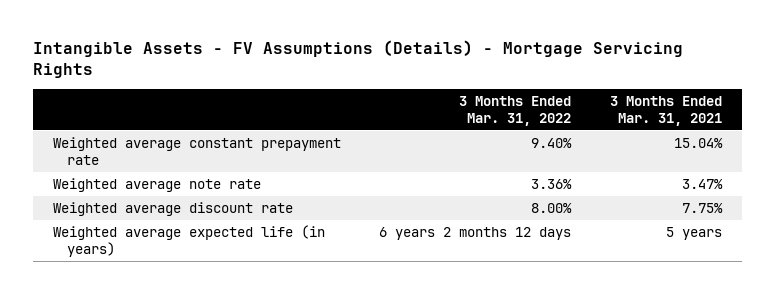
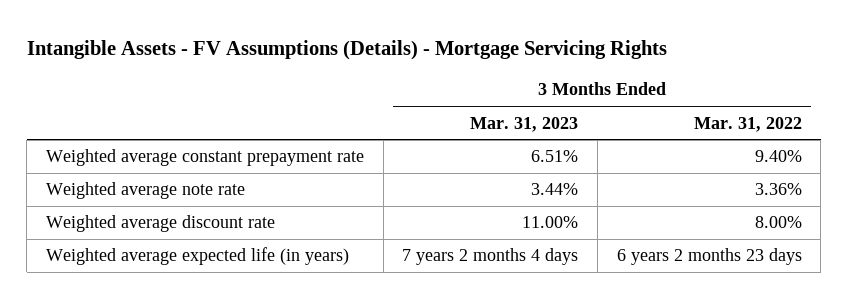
[610,95,723,126] 3 Months Ended Mar. 31, 2021 -> none
none -> [470,116,579,132] Mar. 31, 2023
[379,227,572,241] 6 years 2 months 12 days -> [616,248,802,266] 6 years 2 months 23 days

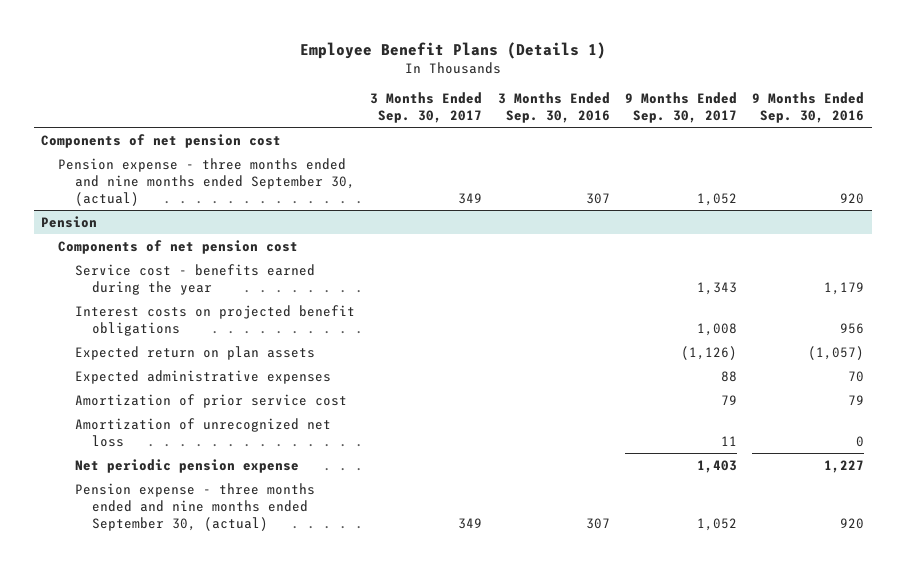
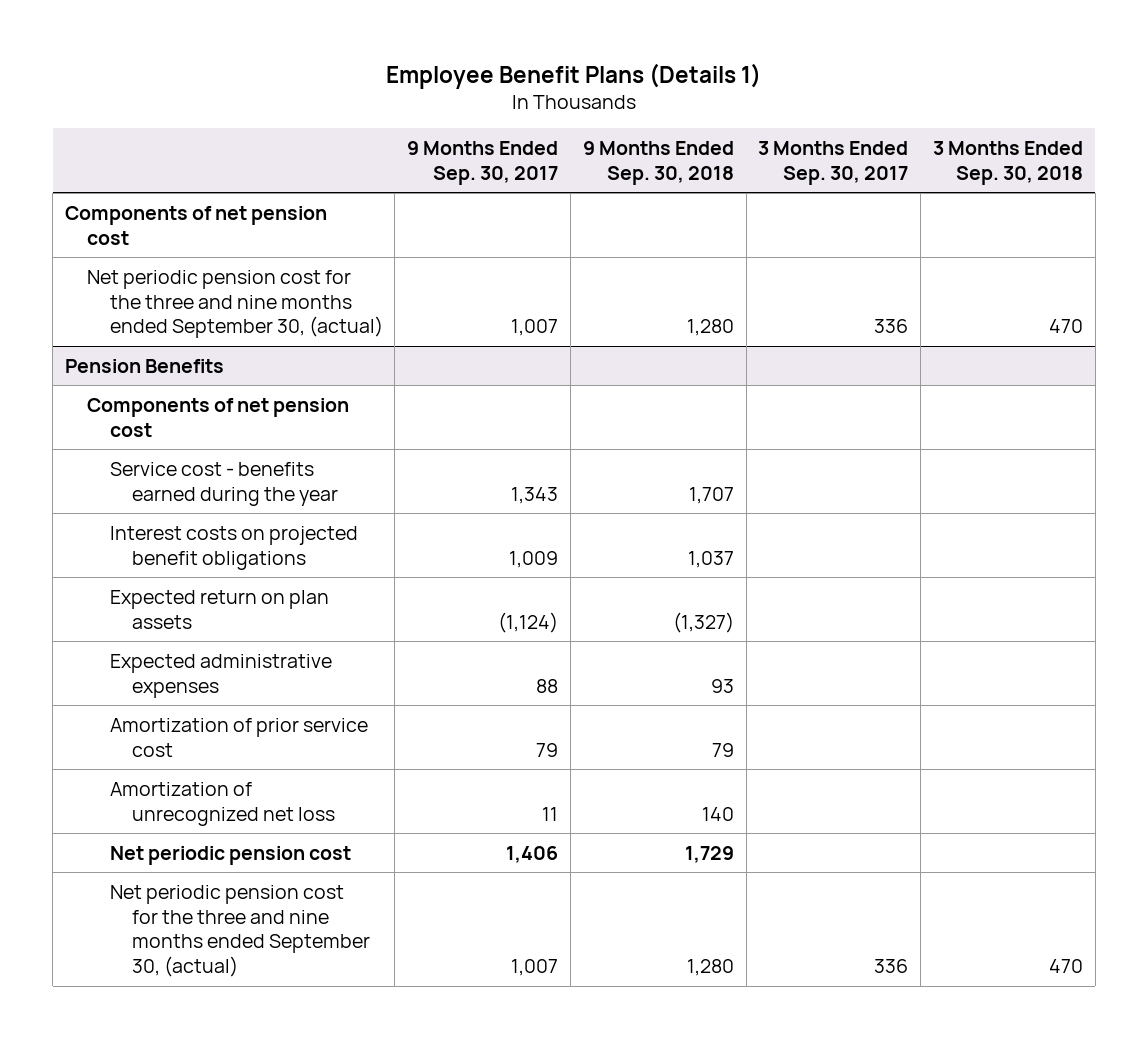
[497,92,610,124] 3 Months Ended Sep. 30, 2016 -> none
[751,92,864,124] 9 Months Ended Sep. 30, 2016 -> none
none -> [582,141,734,185] 9 Months Ended Sep. 30, 2018
none -> [932,141,1083,185] 3 Months Ended Sep. 30, 2018
[58,157,356,206] Pension expense - three months ended and nine months ended September 30, (actual) -> [87,269,383,339] Net periodic pension cost for the three and nine months ended September 30, (actual)
[458,192,483,204] 349 -> [874,319,909,334] 336
[696,192,737,206] 1,052 -> [511,319,559,337] 1,007
[41,215,98,228] Pension -> [64,358,224,373] Pension Benefits
[696,322,737,336] 1,008 -> [509,550,559,568] 1,009
[680,345,737,360] (1,126) -> [498,611,559,633] (1,124)
[75,458,300,473] Net periodic pension expense -> [109,845,351,865] Net periodic pension cost
[696,459,737,473] 1,403 -> [506,845,559,863] 1,406
[75,482,316,531] Pension expense - three months ended and nine months ended September 30, (actual) -> [109,884,371,978] Net periodic pension cost for the three and nine months ended September 30, (actual)
[458,517,483,529] 349 -> [874,959,909,974] 336
[696,517,737,531] 1,052 -> [511,959,559,977] 1,007

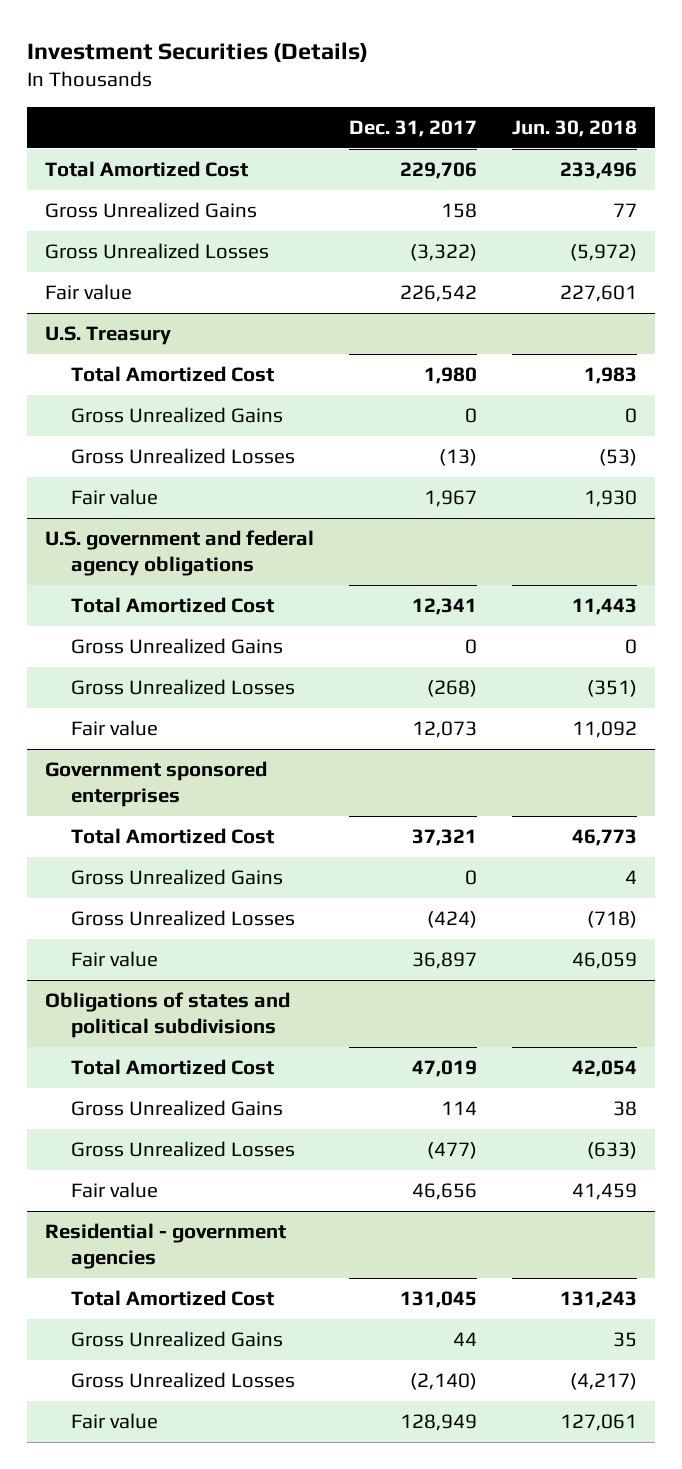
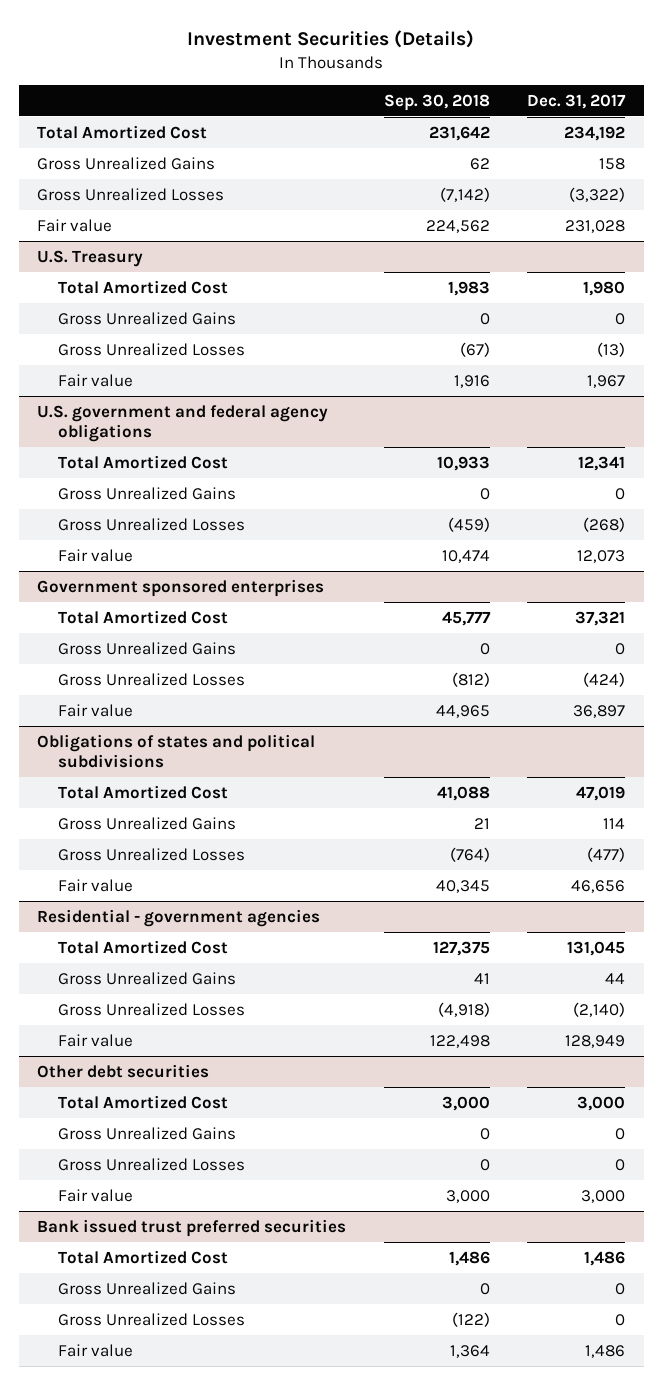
[512,119,638,137] Jun. 30, 2018 -> none
none -> [383,93,490,111] Sep. 30, 2018
[400,162,478,180] 229,706 -> [564,125,626,141] 234,192
[400,285,478,303] 226,542 -> [565,219,626,233] 231,028
none -> [37,1063,210,1078] Other debt securities
none -> [58,1094,229,1109] Total Amortized Cost
none -> [58,1126,237,1140] Gross Unrealized Gains
none -> [58,1157,246,1171] Gross Unrealized Losses
none -> [58,1188,134,1202] Fair value
none -> [37,1218,347,1237] Bank issued trust preferred securities
none -> [58,1249,229,1264] Total Amortized Cost
none -> [58,1281,237,1295] Gross Unrealized Gains
none -> [58,1312,246,1326] Gross Unrealized Losses
none -> [58,1343,134,1357] Fair value

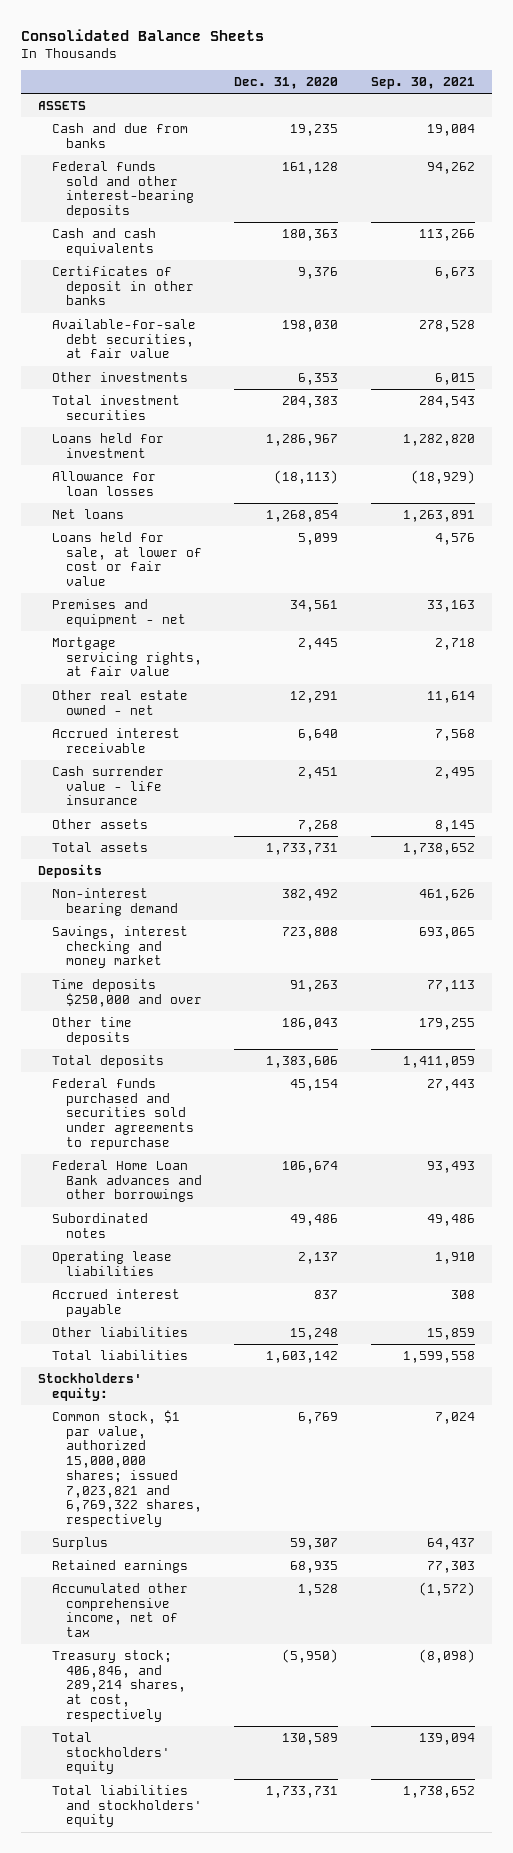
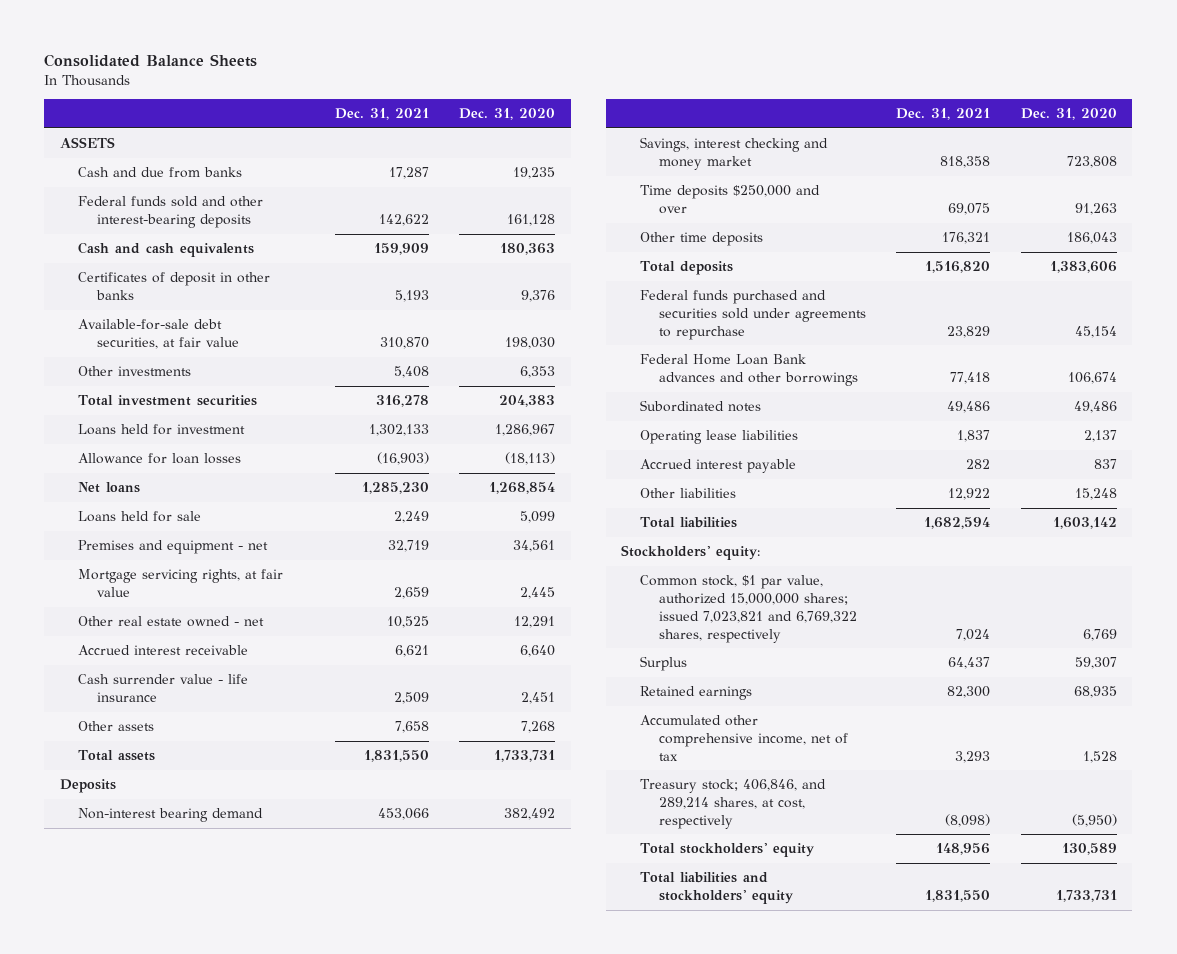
[371,77,476,90] Sep. 30, 2021 -> none
none -> [334,108,429,121] Dec. 31, 2021
[51,532,202,587] Loans held for sale, at lower of cost or fair value -> [78,511,202,523] Loans held for sale

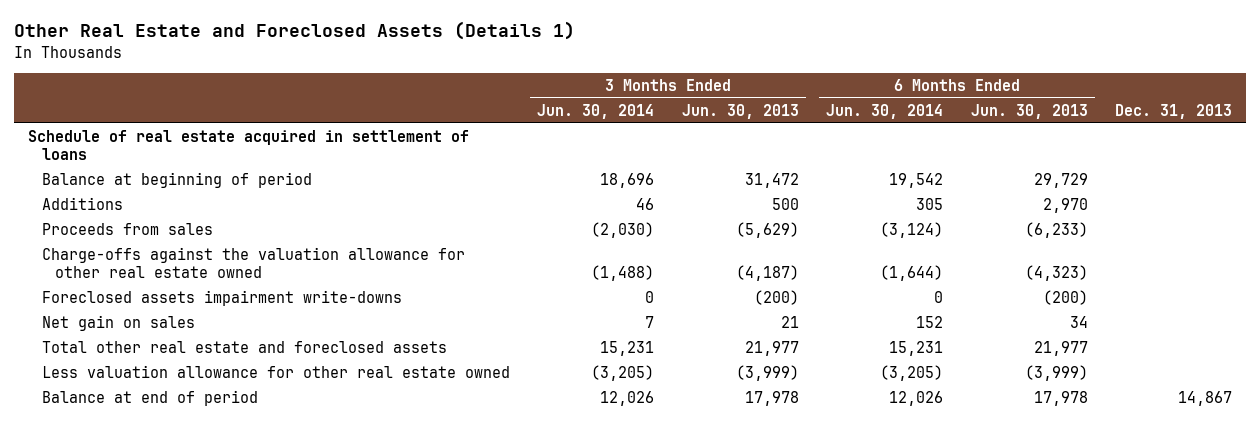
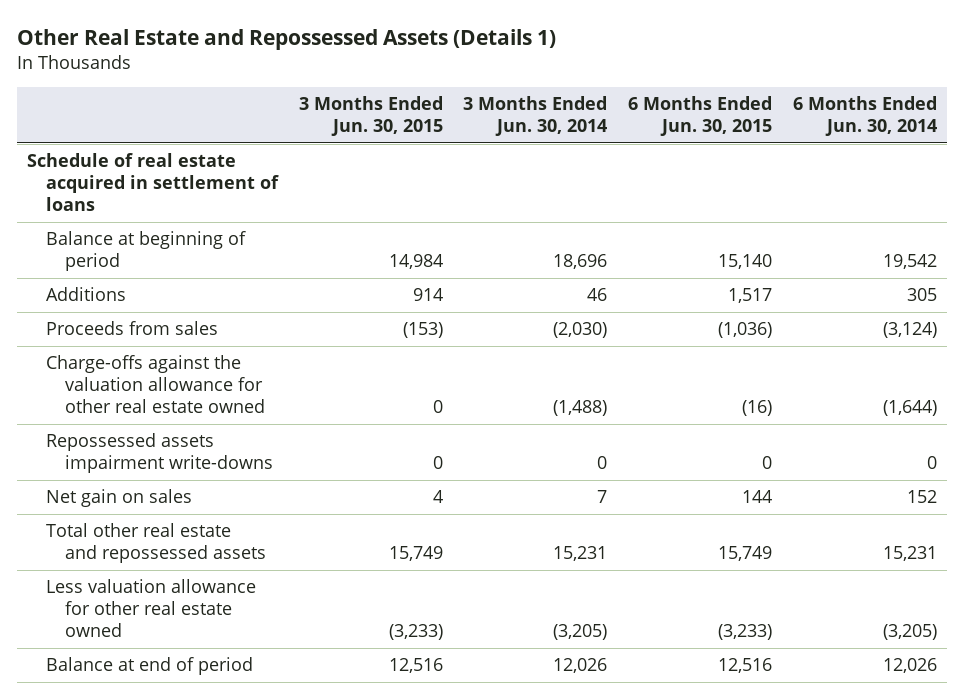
[14,21,576,41] Other Real Estate and Foreclosed Assets (Details 1) -> [16,28,556,50] Other Real Estate and Repossessed Assets (Details 1)
[681,103,799,119] Jun. 30, 2013 -> none
[970,103,1088,119] Jun. 30, 2013 -> none
[1115,103,1233,119] Dec. 31, 2013 -> none
none -> [298,96,443,137] 3 Months Ended Jun. 30, 2015
none -> [627,96,772,137] 6 Months Ended Jun. 30, 2015
[41,290,402,307] Foreclosed assets impairment write-downs -> [45,433,273,474] Repossessed assets impairment write-downs
[41,341,447,354] Total other real estate and foreclosed assets -> [45,523,266,564] Total other real estate and repossessed assets

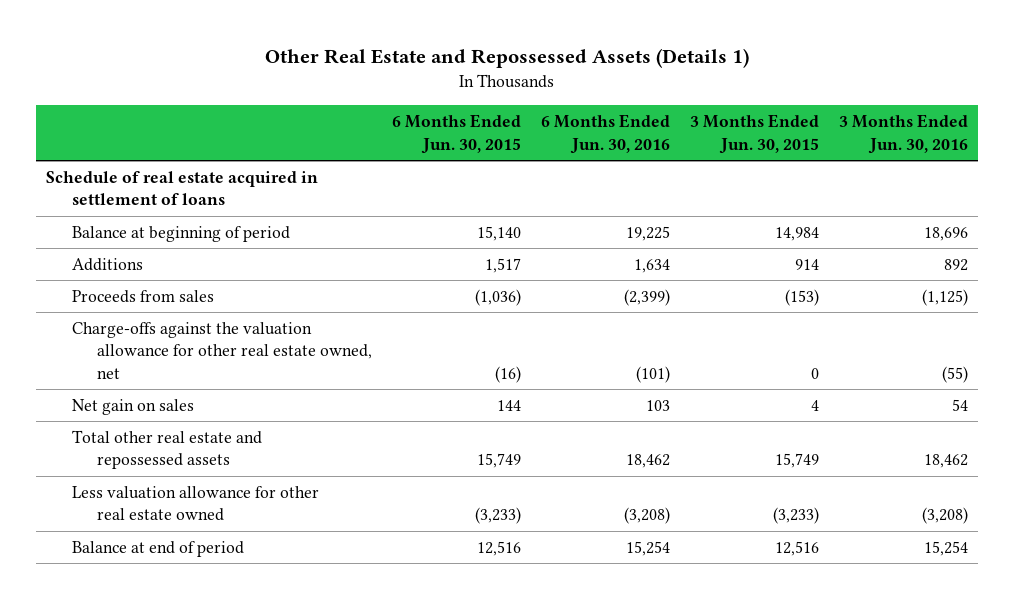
[463,96,608,137] 3 Months Ended Jun. 30, 2014 -> none
[792,96,937,137] 6 Months Ended Jun. 30, 2014 -> none
none -> [541,114,671,154] 6 Months Ended Jun. 30, 2016
none -> [839,114,969,154] 3 Months Ended Jun. 30, 2016
[45,433,273,474] Repossessed assets impairment write-downs -> none
[45,355,265,414] Charge-offs against the valuation allowance for other real estate owned -> [71,321,373,379] Charge-offs against the valuation allowance for other real estate owned, net

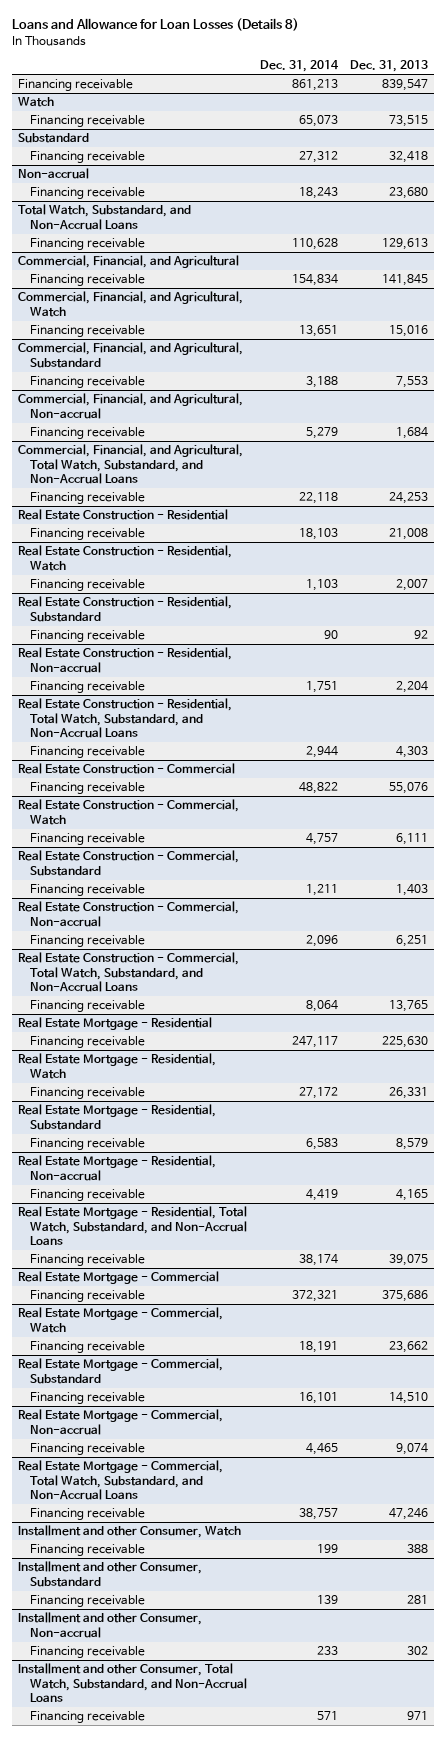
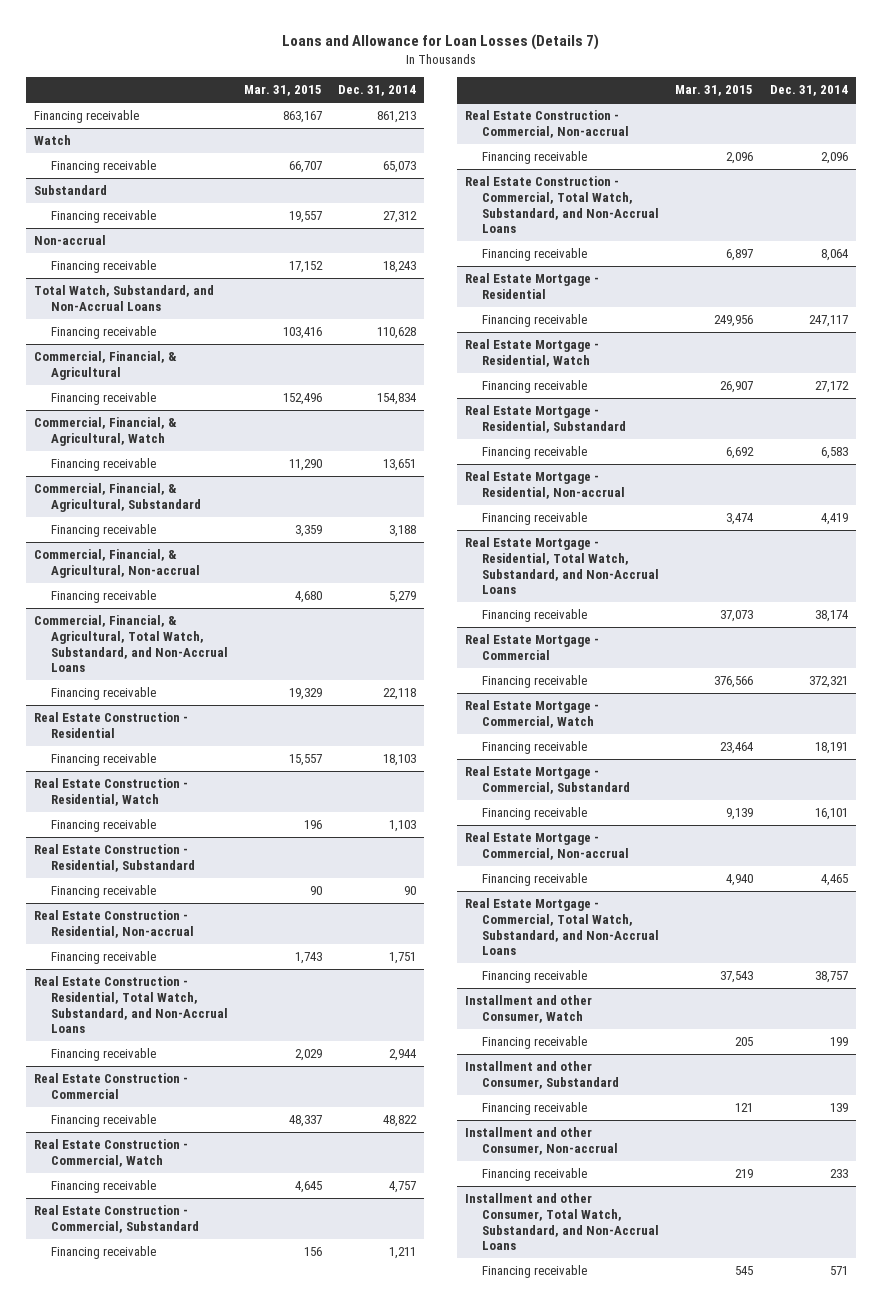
[11,18,299,32] Loans and Allowance for Loan Losses (Details 8) -> [281,34,599,51] Loans and Allowance for Loan Losses (Details 7)
[349,60,428,73] Dec. 31, 2013 -> none
none -> [243,85,322,97] Mar. 31, 2015
[17,255,239,269] Commercial, Financial, and Agricultural -> [34,351,178,380] Commercial, Financial, & Agricultural
[17,291,243,317] Commercial, Financial, and Agricultural, Watch -> [34,417,178,446] Commercial, Financial, & Agricultural, Watch
[17,342,243,368] Commercial, Financial, and Agricultural, Substandard -> [34,483,201,512] Commercial, Financial, & Agricultural, Substandard
[17,393,243,419] Commercial, Financial, and Agricultural, Non-accrual -> [34,549,200,578] Commercial, Financial, & Agricultural, Non-accrual
[17,444,243,485] Commercial, Financial, and Agricultural, Total Watch, Substandard, and Non-Accrual Loans -> [34,615,228,673] Commercial, Financial, & Agricultural, Total Watch, Substandard, and Non-Accrual Loans

